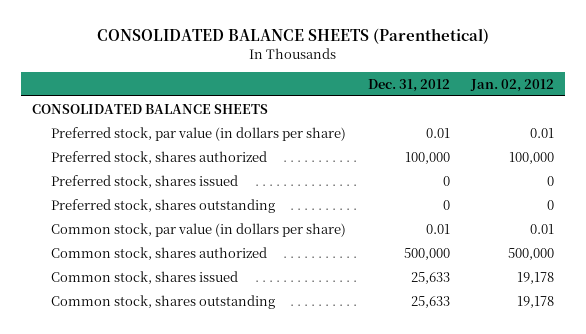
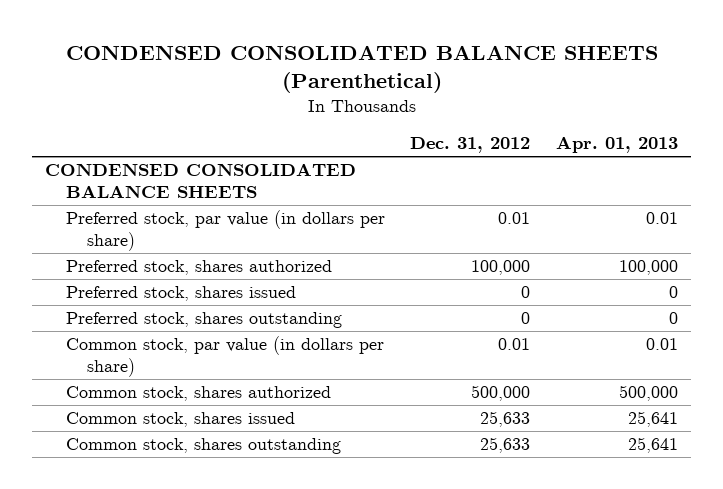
[97,28,490,45] CONSOLIDATED BALANCE SHEETS (Parenthetical) -> [65,45,658,93] CONDENSED CONSOLIDATED BALANCE SHEETS (Parenthetical)
[470,78,555,92] Jan. 02, 2012 -> none
none -> [556,136,679,154] Apr. 01, 2013
[31,103,268,114] CONSOLIDATED BALANCE SHEETS -> [45,163,357,198] CONDENSED CONSOLIDATED BALANCE SHEETS

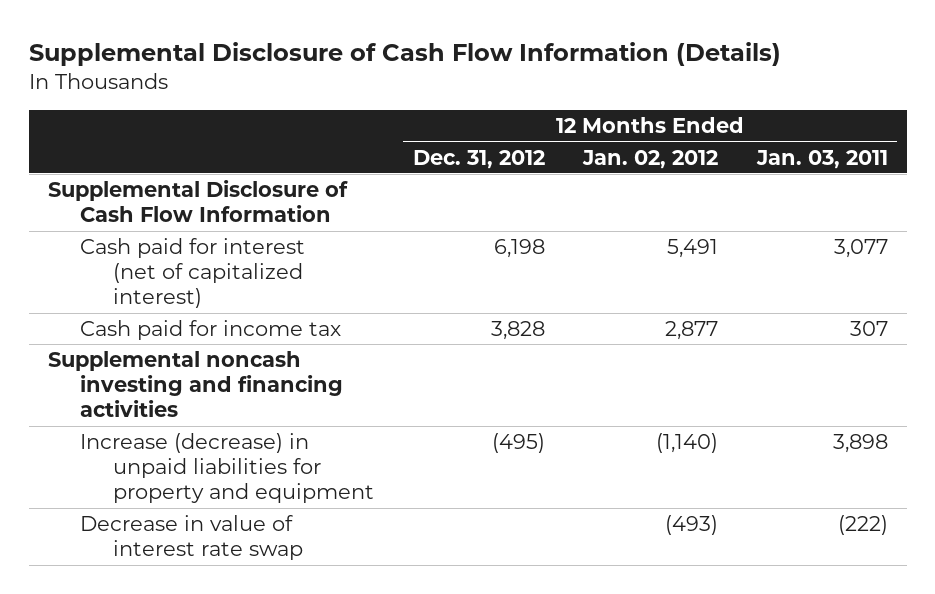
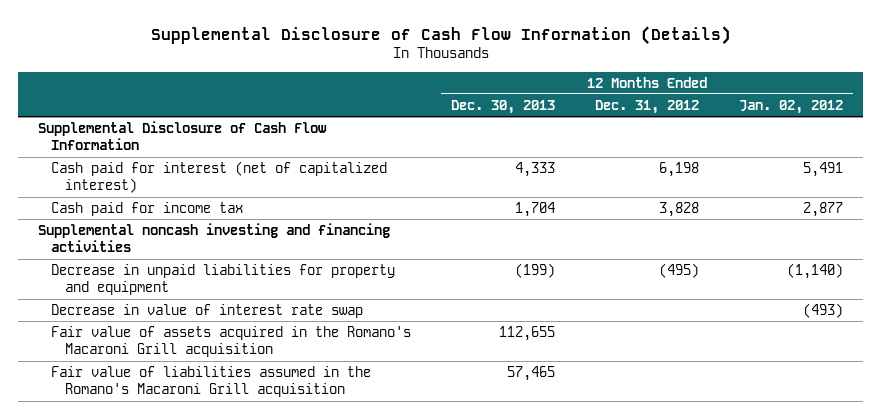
[755,149,888,169] Jan. 03, 2011 -> none
none -> [451,99,556,114] Dec. 30, 2013
[80,432,374,504] Increase (decrease) in unpaid liabilities for property and equipment -> [51,263,396,296] Decrease in unpaid liabilities for property and equipment
none -> [51,325,412,358] Fair value of assets acquired in the Romano's Macaroni Grill acquisition
none -> [51,365,372,398] Fair value of liabilities assumed in the Romano's Macaroni Grill acquisition

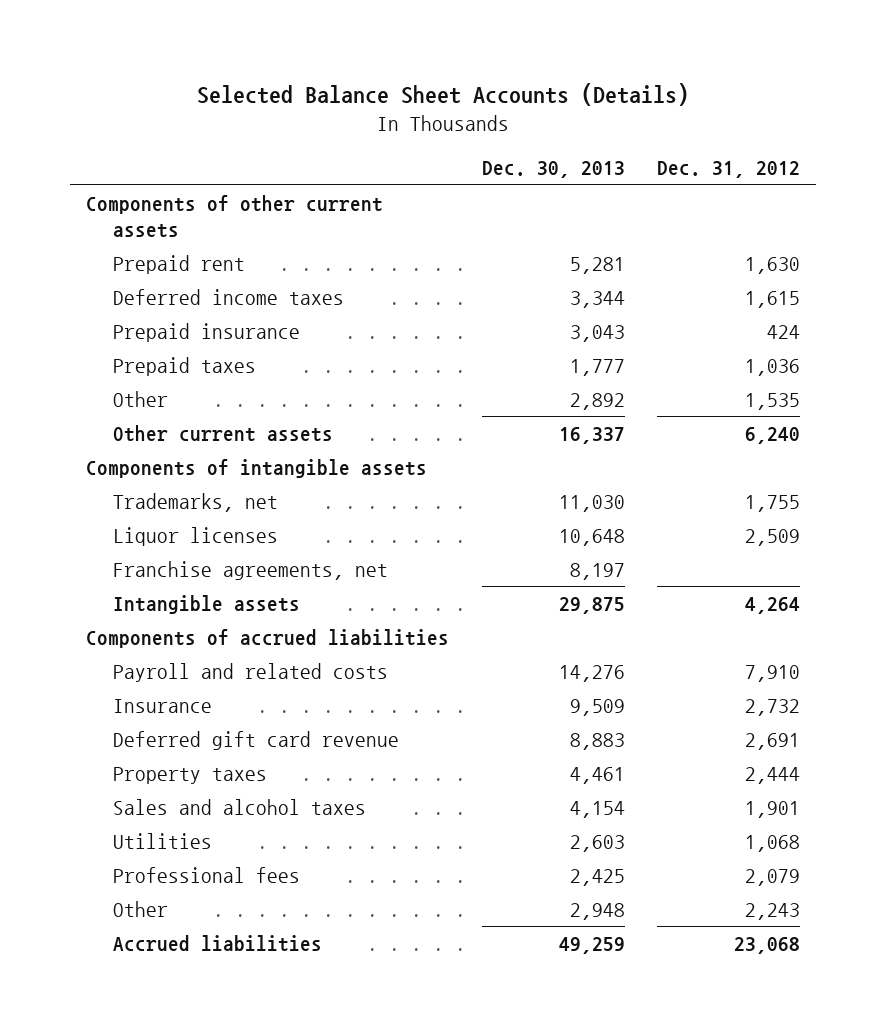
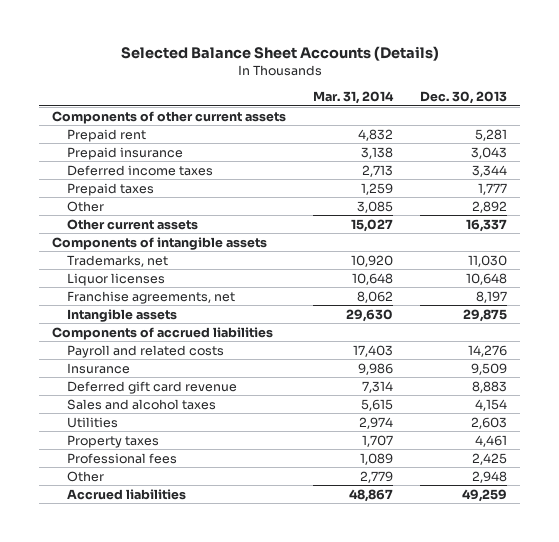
[657,161,801,179] Dec. 31, 2012 -> none
none -> [313,91,395,105] Mar. 31, 2014
[112,288,344,305] Deferred income taxes -> [66,164,213,176] Deferred income taxes
[112,766,267,784] Property taxes -> [66,434,159,448] Property taxes

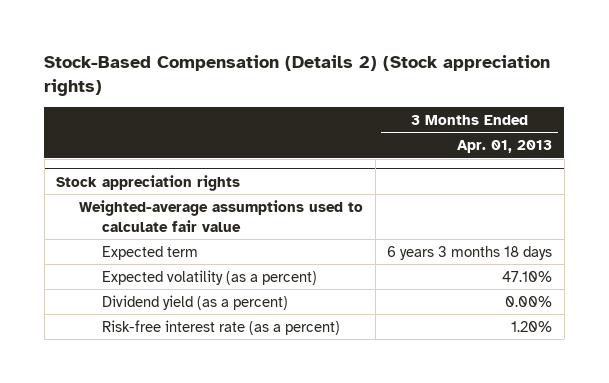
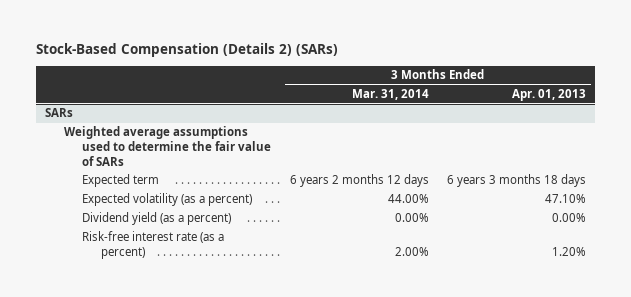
[44,55,551,96] Stock-Based Compensation (Details 2) (Stock appreciation rights) -> [36,43,339,58] Stock-Based Compensation (Details 2) (SARs)
none -> [351,88,429,100] Mar. 31, 2014
[56,174,241,191] Stock appreciation rights -> none
none -> [45,108,74,118] SARs
[79,199,364,232] Weighted-average assumptions used to calculate fair value -> [63,126,272,166] Weighted average assumptions used to determine the fair value of SARs

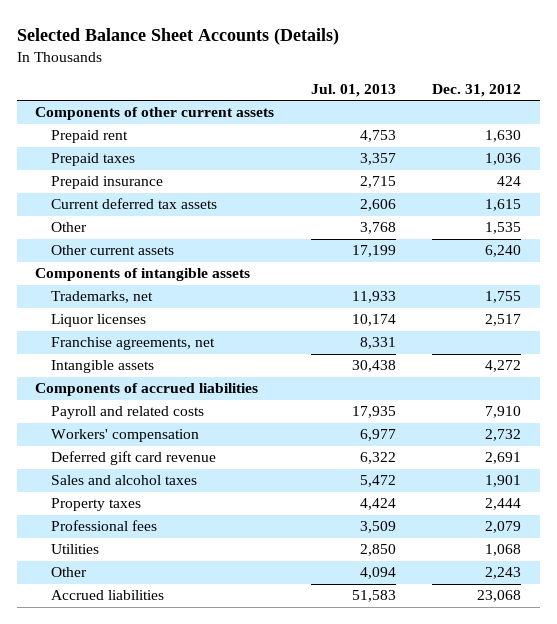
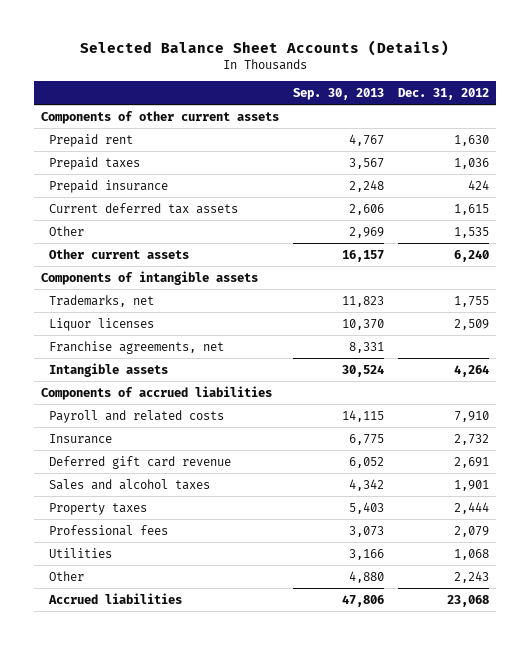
[310,83,396,97] Jul. 01, 2013 -> none
none -> [292,87,384,100] Sep. 30, 2013
[485,314,522,327] 2,517 -> [453,318,489,330] 2,509
[485,360,522,373] 4,272 -> [453,364,489,377] 4,264
[51,429,200,443] Workers' compensation -> [49,433,113,444] Insurance

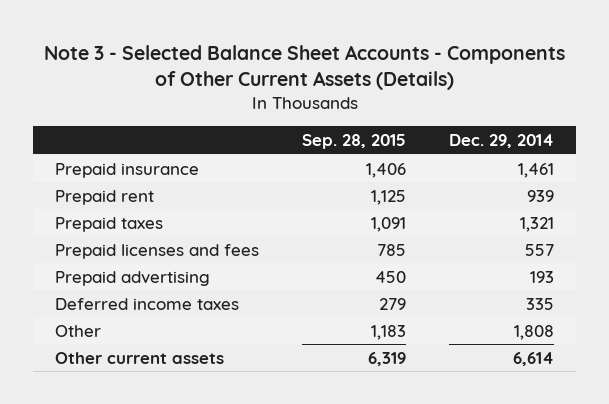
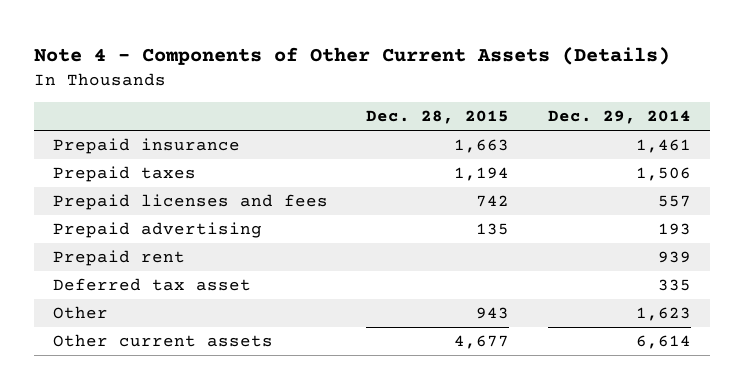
[43,44,565,91] Note 3 - Selected Balance Sheet Accounts - Components of Other Current Assets (Details) -> [33,46,670,65] Note 4 - Components of Other Current Assets (Details)
[302,133,407,149] Sep. 28, 2015 -> none
none -> [366,110,510,125] Dec. 28, 2015
[520,216,555,232] 1,321 -> [635,166,691,181] 1,506
[55,189,155,205] Prepaid rent -> [52,249,185,266] Prepaid rent
[55,297,240,310] Deferred income taxes -> [52,277,251,291] Deferred tax asset
[514,324,555,340] 1,808 -> [635,306,691,321] 1,623

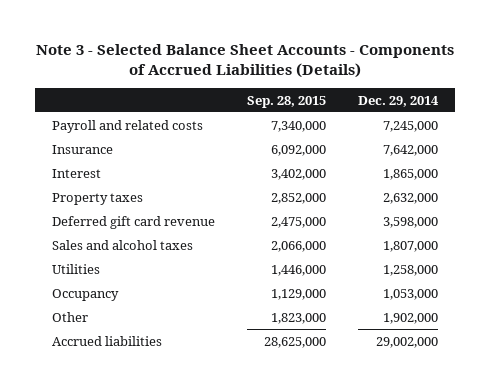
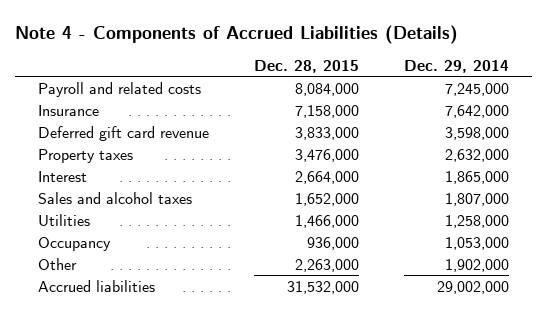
[36,44,455,79] Note 3 - Selected Balance Sheet Accounts - Components of Accrued Liabilities (Details) -> [14,24,458,44] Note 4 - Components of Accrued Liabilities (Details)
[247,95,327,108] Sep. 28, 2015 -> none
none -> [254,59,360,73] Dec. 28, 2015
[51,192,143,205] Property taxes -> [37,148,133,163] Property taxes
[51,168,101,178] Interest -> [37,170,87,182] Interest

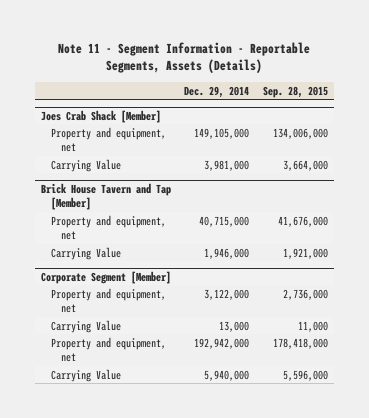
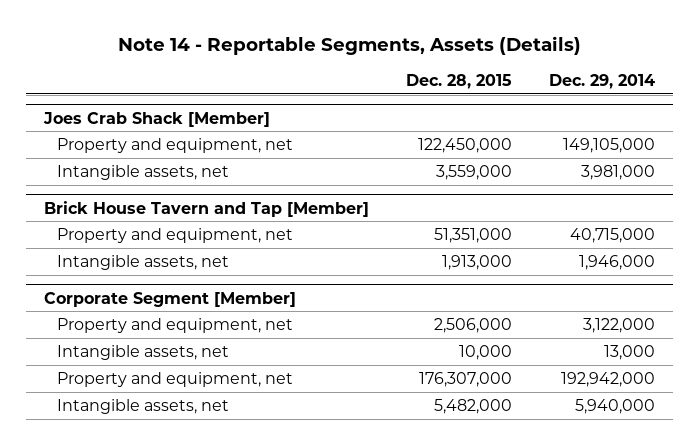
[58,41,311,74] Note 11 - Segment Information - Reportable Segments, Assets (Details) -> [117,35,581,55] Note 14 - Reportable Segments, Assets (Details)
[262,85,328,98] Sep. 28, 2015 -> none
none -> [406,73,513,89] Dec. 28, 2015
[50,158,121,172] Carrying Value -> [57,165,230,181] Intangible assets, net
[50,246,121,260] Carrying Value -> [57,255,230,271] Intangible assets, net
[50,319,121,333] Carrying Value -> none
none -> [57,345,230,361] Intangible assets, net
[50,368,121,382] Carrying Value -> [57,399,230,415] Intangible assets, net

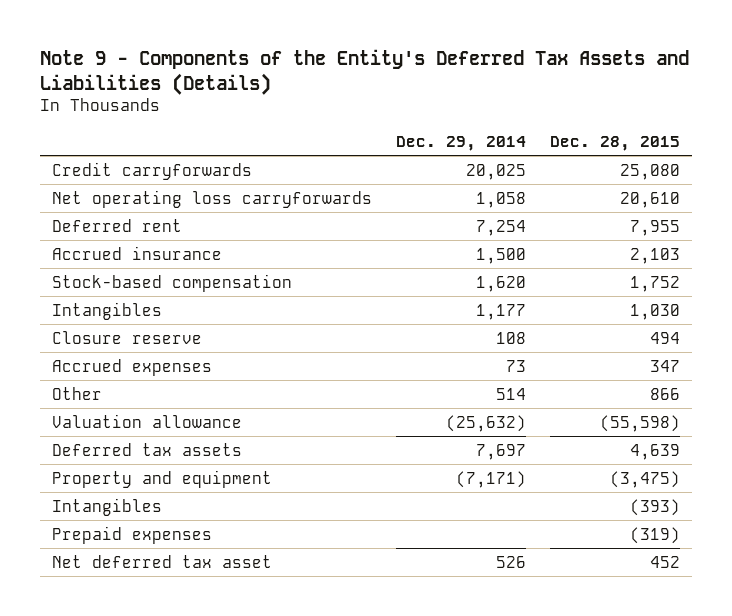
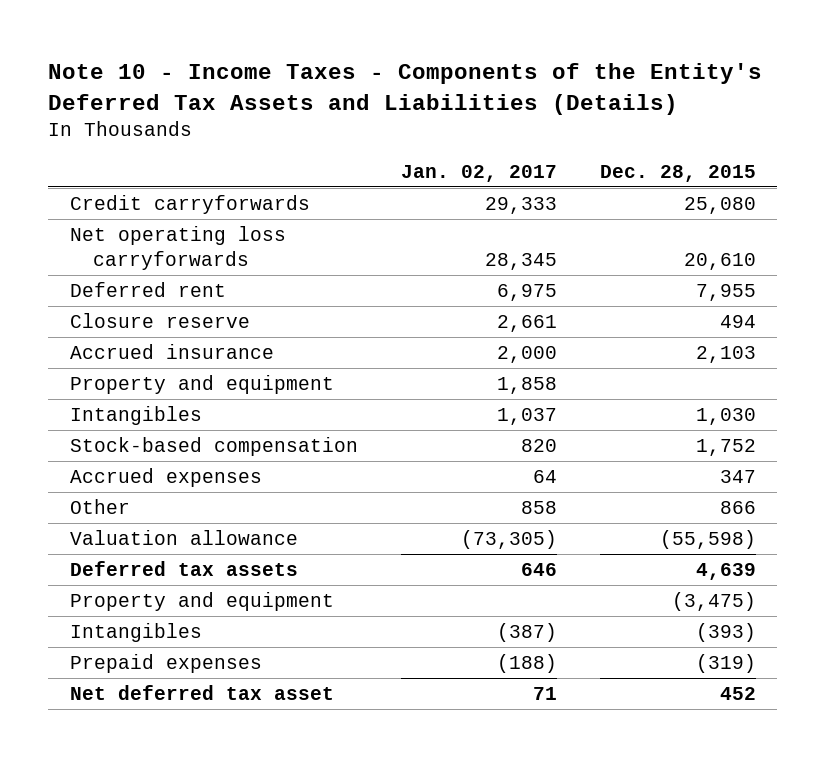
[39,48,689,95] Note 9 - Components of the Entity's Deferred Tax Assets and Liabilities (Details) -> [48,63,763,115] Note 10 - Income Taxes - Components of the Entity's Deferred Tax Assets and Liabilities (Details)
[395,135,526,151] Dec. 29, 2014 -> none
none -> [400,164,557,182] Jan. 02, 2017
[51,330,202,344] Closure reserve -> [69,313,250,329] Closure reserve
none -> [69,375,334,395] Property and equipment
[51,273,292,292] Stock-based compensation -> [69,437,358,457] Stock-based compensation

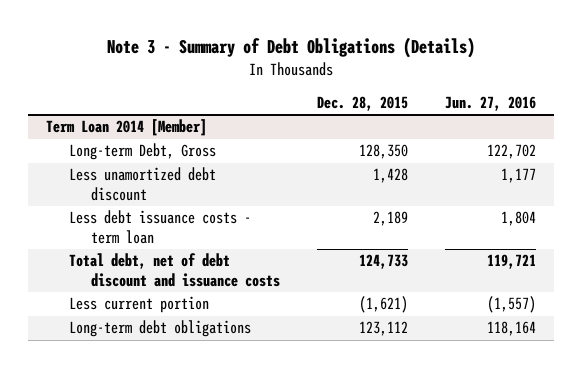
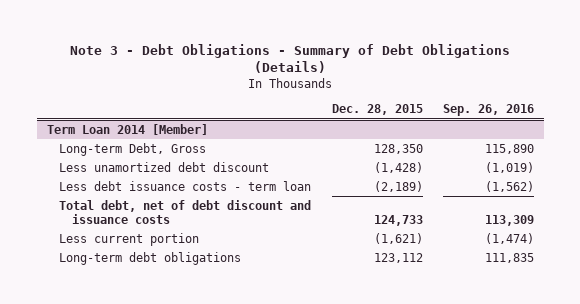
[106,36,475,58] Note 3 - Summary of Debt Obligations (Details) -> [70,43,511,74] Note 3 - Debt Obligations - Summary of Debt Obligations (Details)
[444,96,536,112] Jun. 27, 2016 -> none
none -> [442,104,534,117] Sep. 26, 2016
[372,168,408,184] 1,428 -> [373,161,423,173] (1,428)
[372,211,408,227] 2,189 -> [373,180,423,192] (2,189)

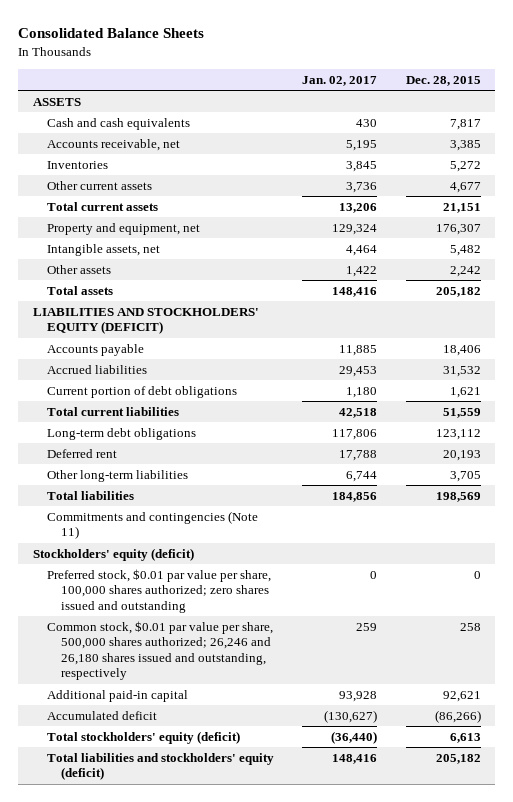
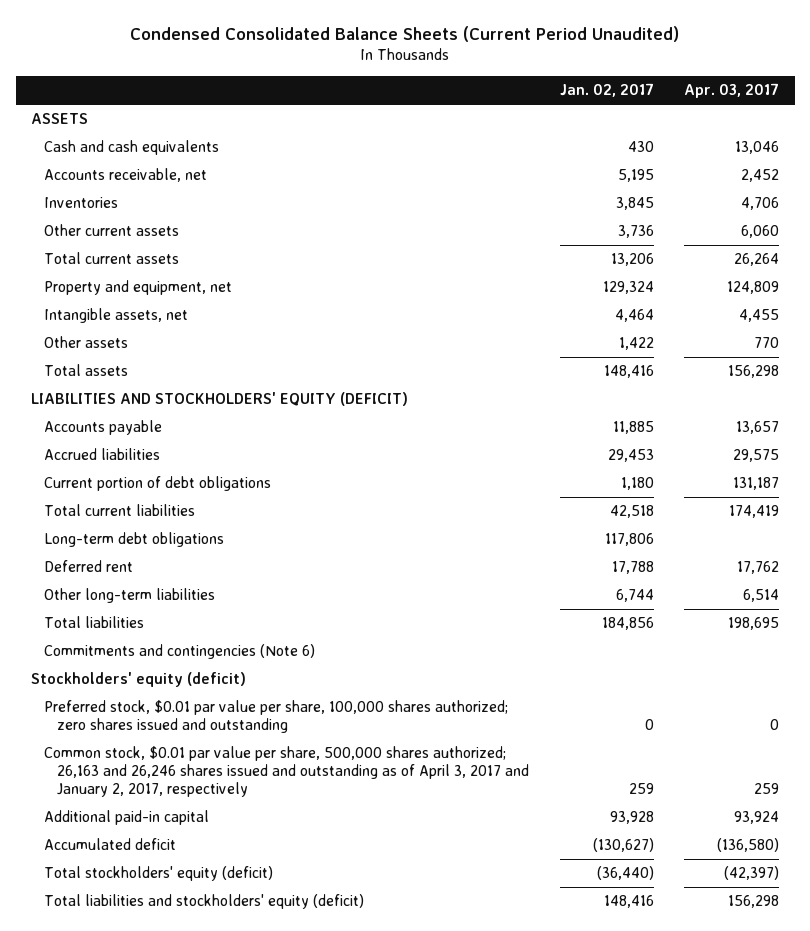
[18,28,205,39] Consolidated Balance Sheets -> [130,25,680,42] Condensed Consolidated Balance Sheets (Current Period Unaudited)
[405,75,481,86] Dec. 28, 2015 -> none
none -> [684,83,780,99] Apr. 03, 2017
[46,510,258,540] Commitments and contingencies (Note 11) -> [44,644,316,660] Commitments and contingencies (Note 6)
[46,620,273,681] Common stock, $0.01 par value per share, 500,000 shares authorized; 26,246 and 26,180 shares issued and outstanding, respectively -> [44,746,529,798] Common stock, $0.01 par value per share, 500,000 shares authorized; 26,163 and 26,246 shares issued and outstanding as of April 3, 2017 and January 2, 2017, respectively

